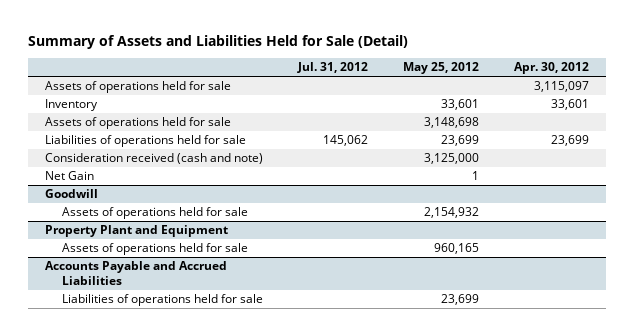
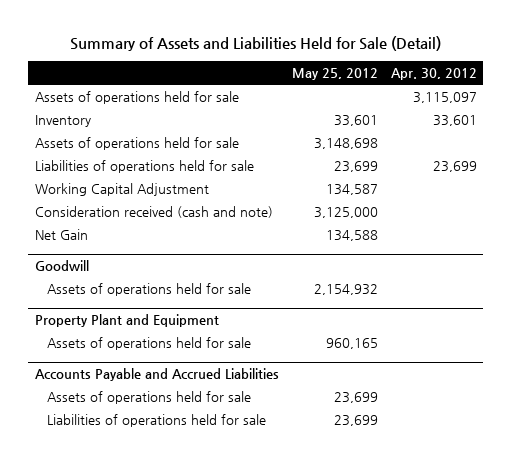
[296,62,368,74] Jul. 31, 2012 -> none
none -> [34,183,209,197] Working Capital Adjustment
[471,171,479,181] 1 -> [325,230,378,242] 134,588
none -> [47,391,252,405] Assets of operations held for sale

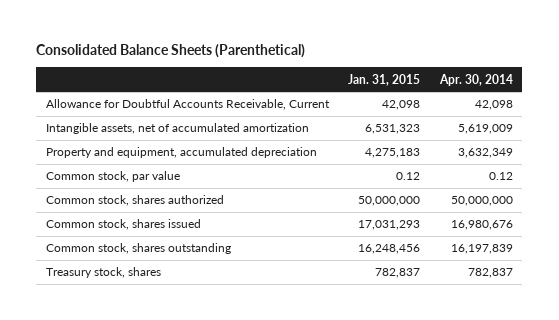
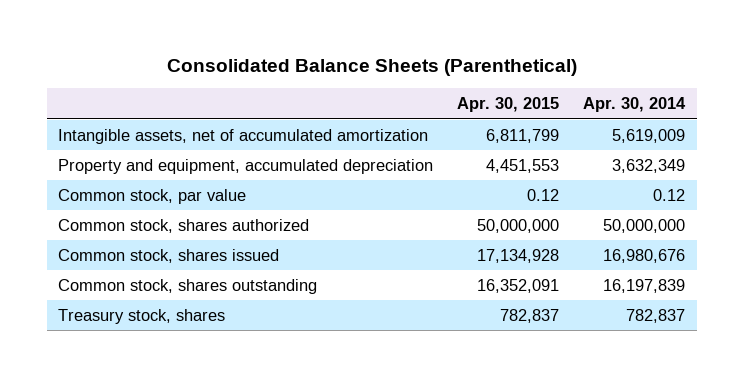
[348,73,421,86] Jan. 31, 2015 -> none
none -> [457,97,560,113] Apr. 30, 2015
[46,99,331,111] Allowance for Doubtful Accounts Receivable, Current -> none

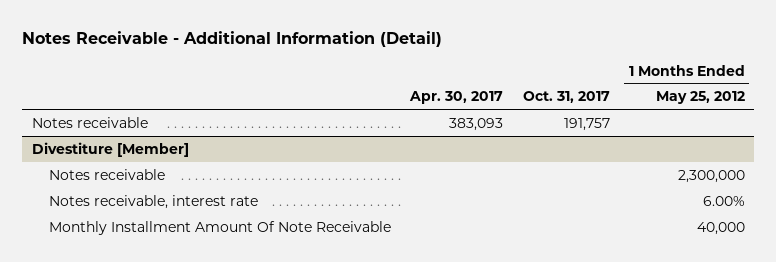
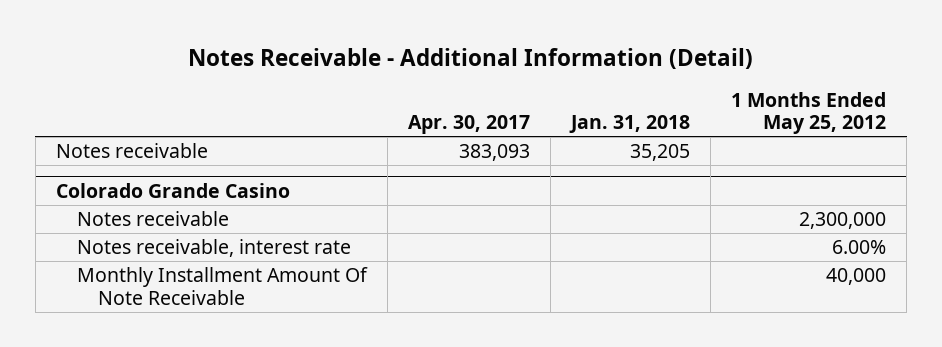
[522,91,610,104] Oct. 31, 2017 -> none
none -> [569,115,691,134] Jan. 31, 2018
[31,141,189,157] Divestiture [Member] -> [55,182,290,198] Colorado Grande Casino

